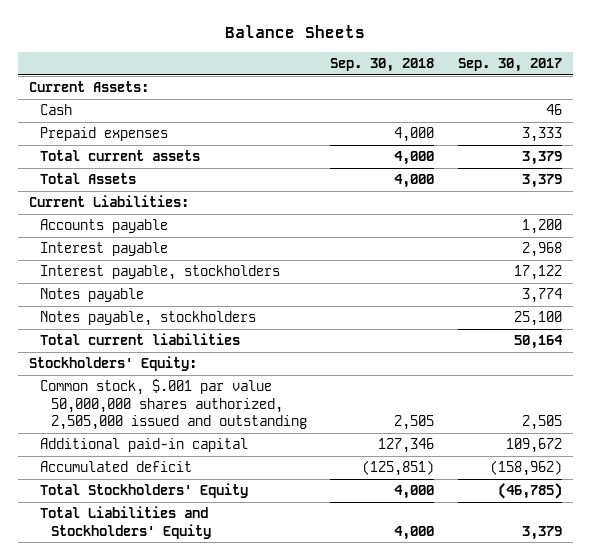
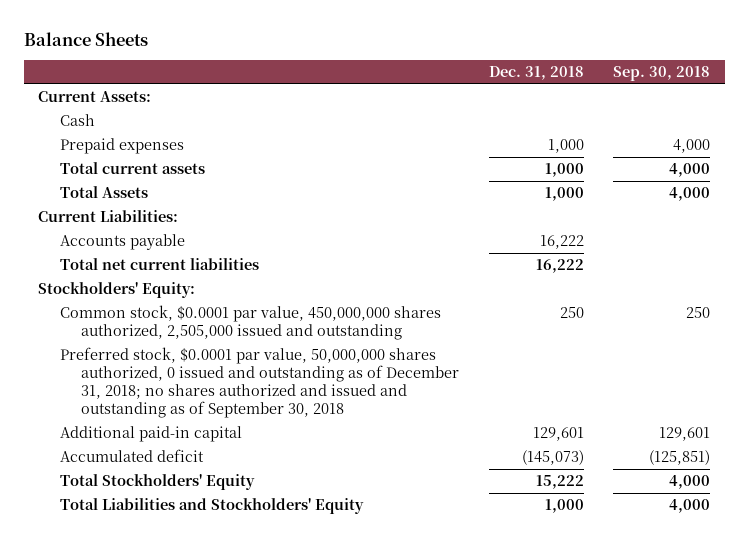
[457,58,562,73] Sep. 30, 2017 -> none
none -> [488,66,584,81] Dec. 31, 2018
[40,242,169,257] Interest payable -> none
[40,265,281,281] Interest payable, stockholders -> none
[40,288,145,303] Notes payable -> none
[40,311,257,327] Notes payable, stockholders -> none
[40,333,241,346] Total current liabilities -> [59,258,259,271] Total net current liabilities
[40,379,308,431] Common stock, $.001 par value 50,000,000 shares authorized, 2,505,000 issued and outstanding -> [59,305,441,341] Common stock, $0.0001 par value, 450,000,000 shares authorized, 2,505,000 issued and outstanding
[394,415,435,431] 2,505 -> [686,307,711,319] 250
none -> [59,347,460,419] Preferred stock, $0.0001 par value, 50,000,000 shares authorized, 0 issued and outstanding as of December 31, 2018; no shares authorized and issued and outstanding as of September 30, 2018
[378,438,435,454] 127,346 -> [659,427,711,442] 129,601

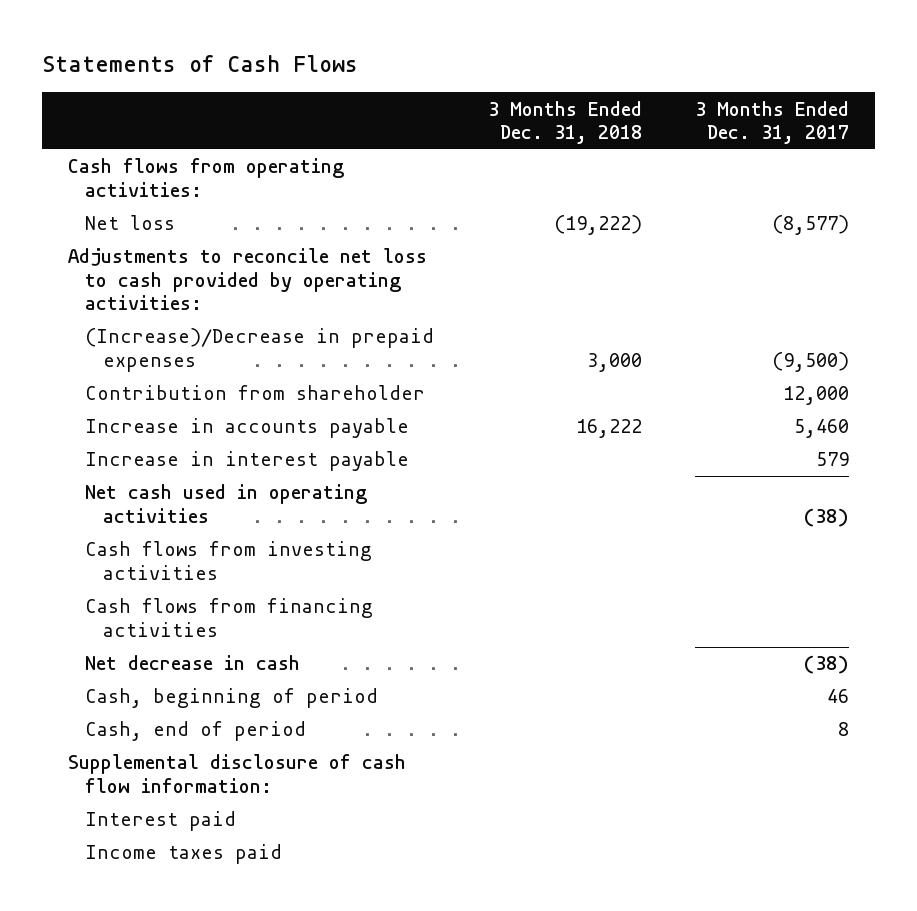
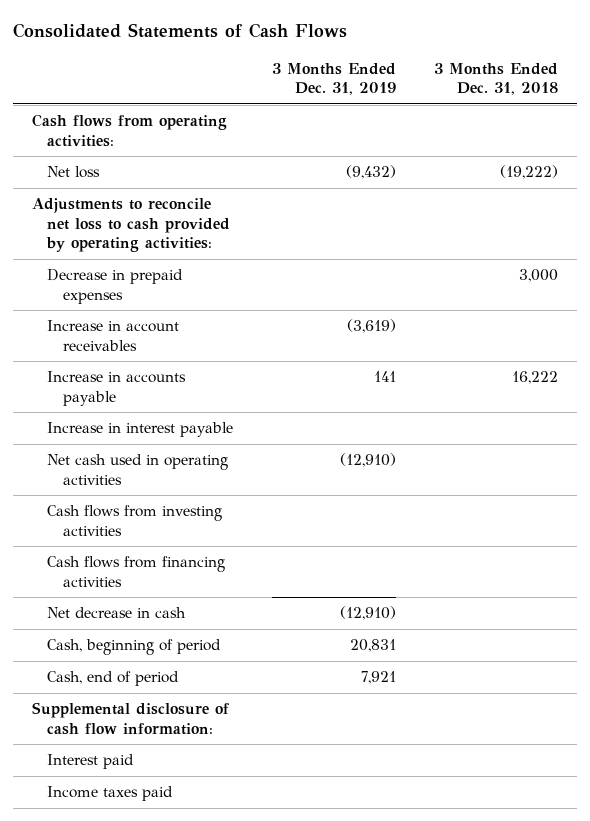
[41,55,358,73] Statements of Cash Flows -> [12,22,347,38] Consolidated Statements of Cash Flows
[694,100,849,145] 3 Months Ended Dec. 31, 2017 -> none
none -> [271,62,396,96] 3 Months Ended Dec. 31, 2019
[85,385,426,401] Contribution from shareholder -> none
[85,328,435,372] (Increase)/Decrease in prepaid expenses -> [47,269,184,304] Decrease in prepaid expenses
none -> [47,320,180,351] Increase in account receivables

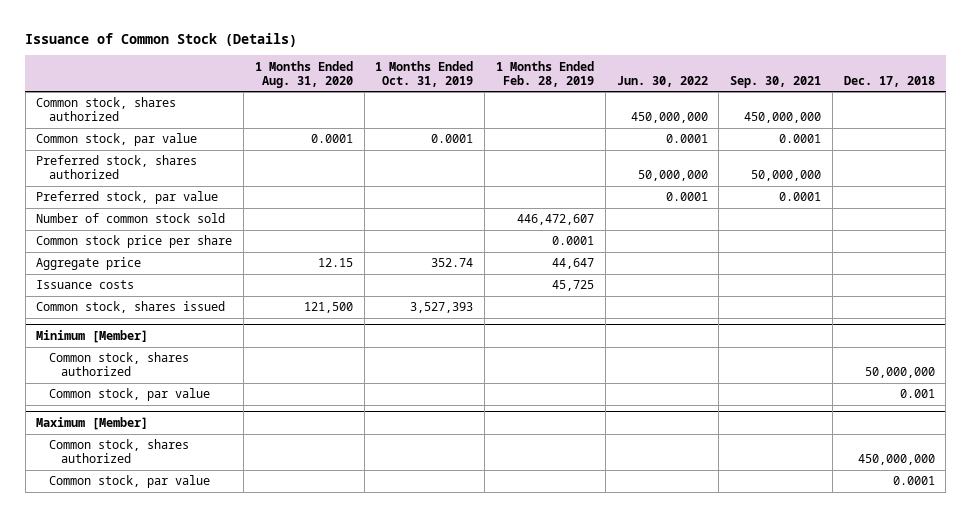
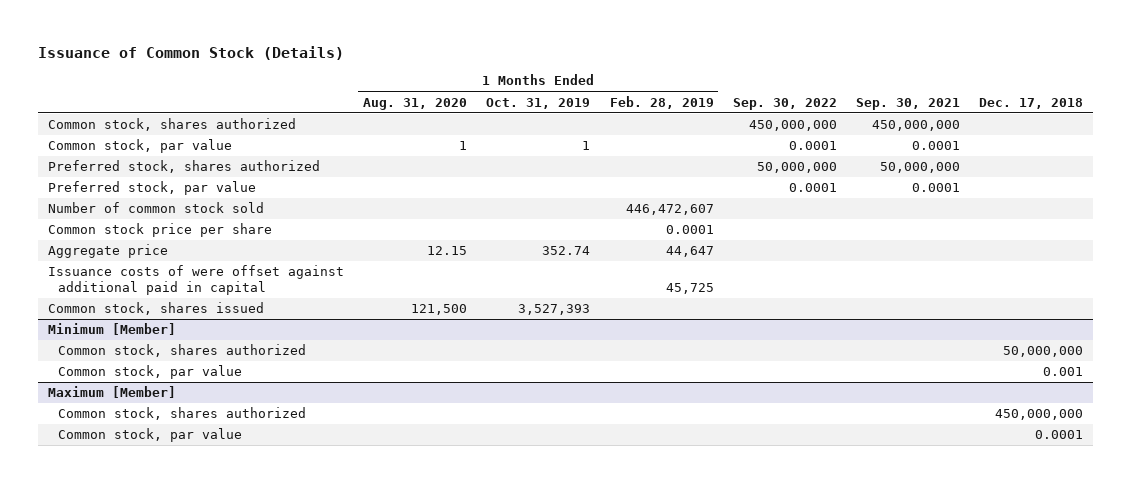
[616,75,708,87] Jun. 30, 2022 -> none
none -> [732,97,837,110] Sep. 30, 2022
[310,134,353,144] 0.0001 -> [459,141,468,151] 1
[431,134,474,144] 0.0001 -> [582,141,591,151] 1
[36,280,135,290] Issuance costs -> [48,265,345,295] Issuance costs of were offset against additional paid in capital

